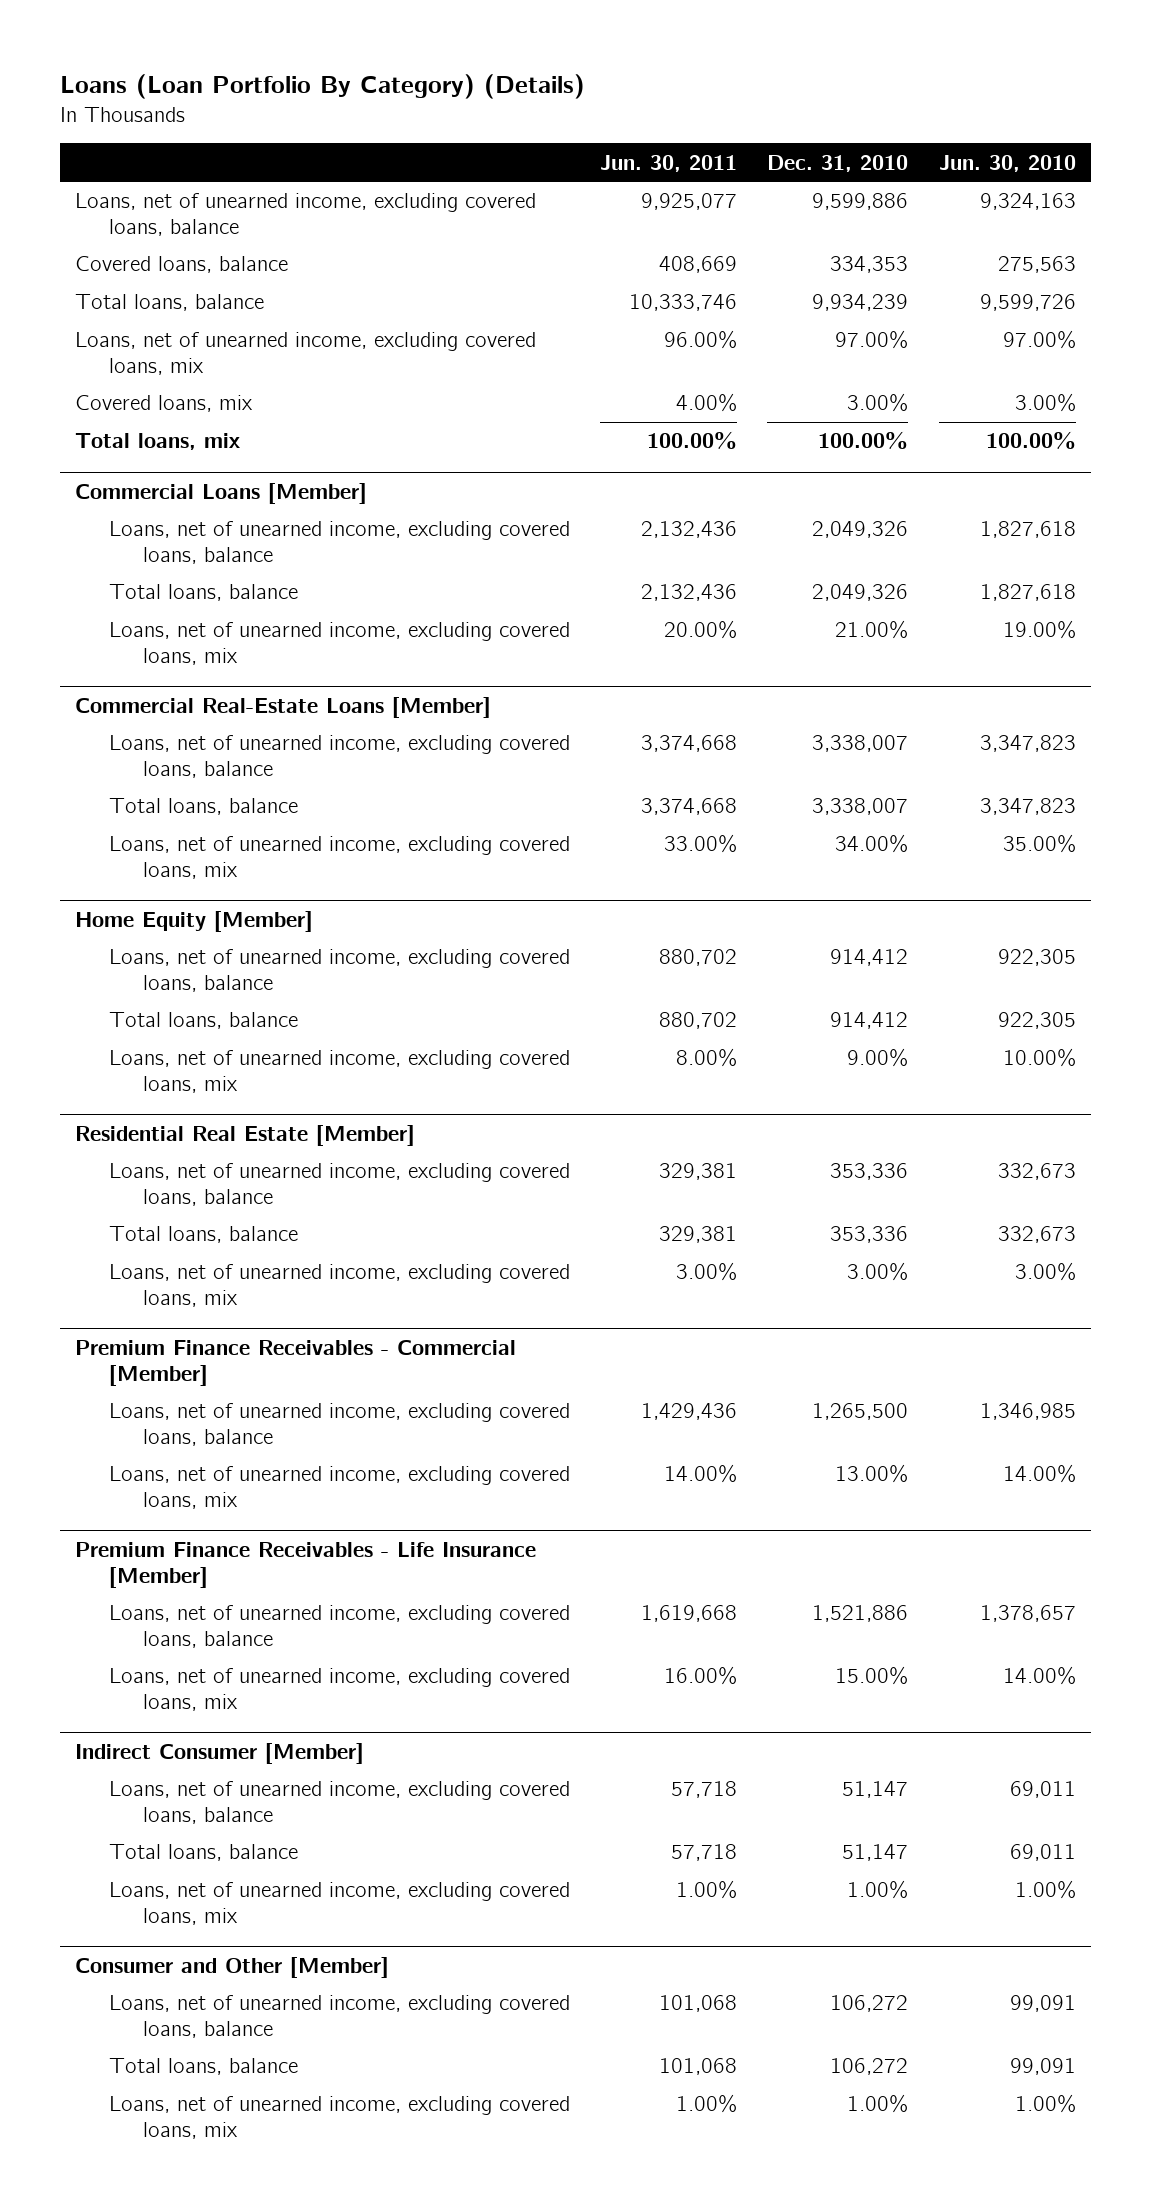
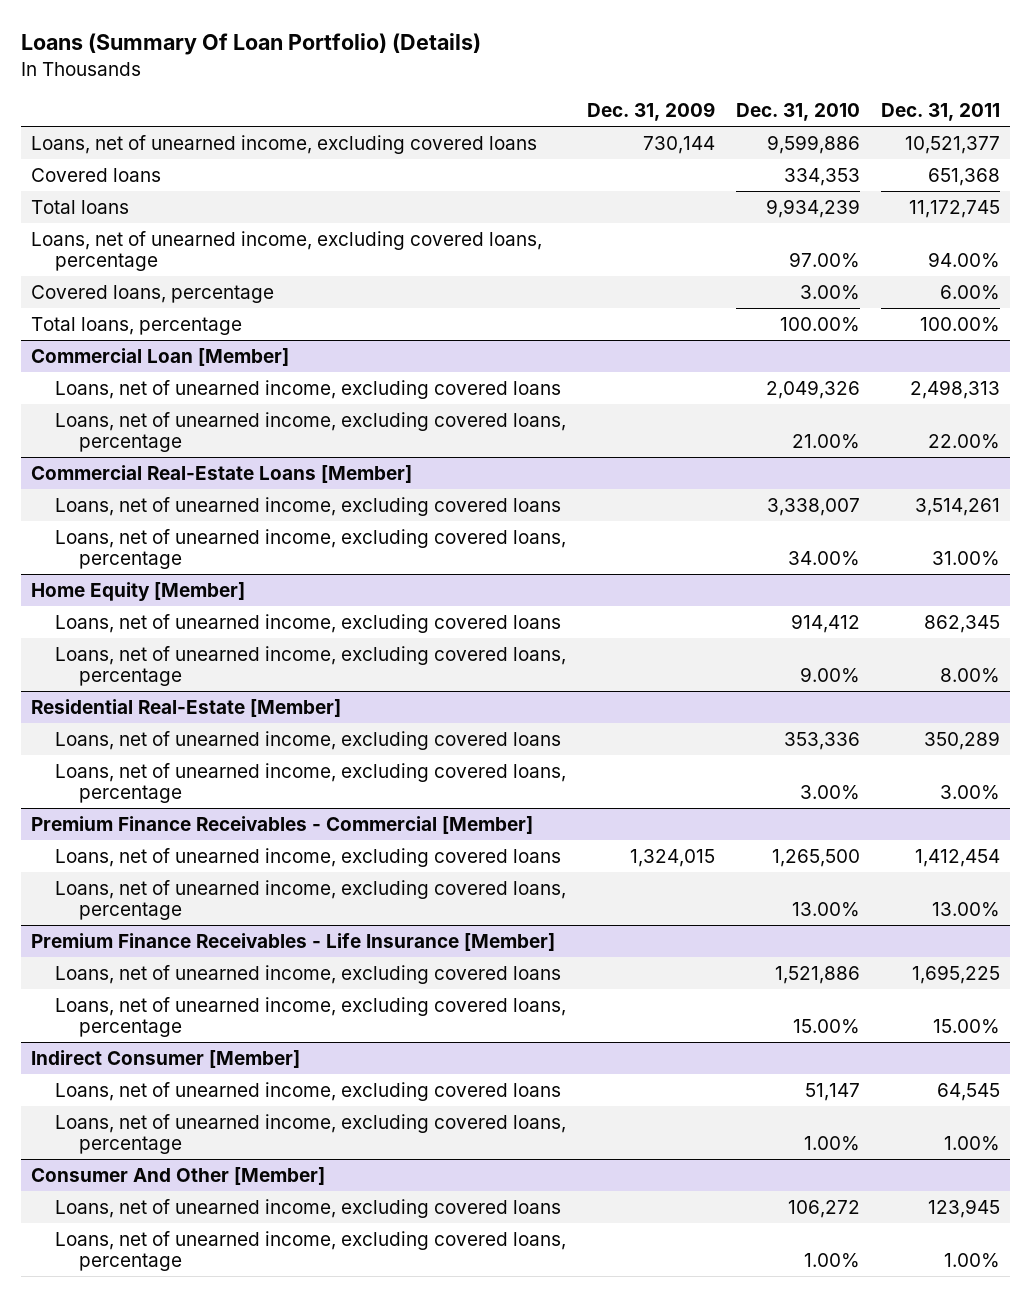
[59,74,585,100] Loans (Loan Portfolio By Category) (Details) -> [20,33,481,56] Loans (Summary Of Loan Portfolio) (Details)
[600,154,738,172] Jun. 30, 2011 -> none
[938,154,1076,172] Jun. 30, 2010 -> none
none -> [587,102,716,122] Dec. 31, 2009
none -> [880,103,1000,122] Dec. 31, 2011
[108,584,298,602] Total loans, balance -> none
[74,193,536,236] Loans, net of unearned income, excluding covered loans, balance -> [31,134,538,154] Loans, net of unearned income, excluding covered loans
[74,256,288,274] Covered loans, balance -> [31,167,162,182] Covered loans
[74,294,264,312] Total loans, balance -> [31,199,130,214] Total loans
[74,332,536,375] Loans, net of unearned income, excluding covered loans, mix -> [31,230,543,272] Loans, net of unearned income, excluding covered loans, percentage
[74,395,253,413] Covered loans, mix -> [31,284,275,303] Covered loans, percentage
[74,433,240,451] Total loans, mix -> [31,316,243,335] Total loans, percentage
[74,483,367,505] Commercial Loans [Member] -> [31,347,290,366] Commercial Loan [Member]
[108,521,570,564] Loans, net of unearned income, excluding covered loans, balance -> [55,379,562,399] Loans, net of unearned income, excluding covered loans
[108,622,570,665] Loans, net of unearned income, excluding covered loans, mix -> [55,411,567,453] Loans, net of unearned income, excluding covered loans, percentage
[108,798,298,816] Total loans, balance -> none
[108,735,570,778] Loans, net of unearned income, excluding covered loans, balance -> [55,496,562,516] Loans, net of unearned income, excluding covered loans
[108,836,570,879] Loans, net of unearned income, excluding covered loans, mix -> [55,528,567,570] Loans, net of unearned income, excluding covered loans, percentage
[108,1012,298,1030] Total loans, balance -> none
[108,1226,298,1244] Total loans, balance -> none
[108,949,570,992] Loans, net of unearned income, excluding covered loans, balance -> [55,613,562,633] Loans, net of unearned income, excluding covered loans
[108,1050,570,1093] Loans, net of unearned income, excluding covered loans, mix -> [55,645,567,687] Loans, net of unearned income, excluding covered loans, percentage
[74,1125,415,1147] Residential Real Estate [Member] -> [31,698,342,717] Residential Real-Estate [Member]
[108,1163,570,1206] Loans, net of unearned income, excluding covered loans, balance -> [55,730,562,750] Loans, net of unearned income, excluding covered loans
[108,1264,570,1307] Loans, net of unearned income, excluding covered loans, mix -> [55,762,567,804] Loans, net of unearned income, excluding covered loans, percentage
[108,1403,570,1446] Loans, net of unearned income, excluding covered loans, balance -> [55,847,562,867] Loans, net of unearned income, excluding covered loans
[108,1466,570,1509] Loans, net of unearned income, excluding covered loans, mix -> [55,879,567,921] Loans, net of unearned income, excluding covered loans, percentage
[108,1605,570,1648] Loans, net of unearned income, excluding covered loans, balance -> [55,964,562,984] Loans, net of unearned income, excluding covered loans
[108,1668,570,1711] Loans, net of unearned income, excluding covered loans, mix -> [55,996,567,1038] Loans, net of unearned income, excluding covered loans, percentage
[108,1844,298,1862] Total loans, balance -> none
[108,2058,298,2076] Total loans, balance -> none
[108,1781,570,1824] Loans, net of unearned income, excluding covered loans, balance -> [55,1081,562,1101] Loans, net of unearned income, excluding covered loans
[108,1882,570,1925] Loans, net of unearned income, excluding covered loans, mix -> [55,1113,567,1155] Loans, net of unearned income, excluding covered loans, percentage
[74,1957,389,1979] Consumer and Other [Member] -> [31,1166,326,1185] Consumer And Other [Member]
[108,1995,570,2038] Loans, net of unearned income, excluding covered loans, balance -> [55,1198,562,1218] Loans, net of unearned income, excluding covered loans
[108,2096,570,2139] Loans, net of unearned income, excluding covered loans, mix -> [55,1230,567,1272] Loans, net of unearned income, excluding covered loans, percentage

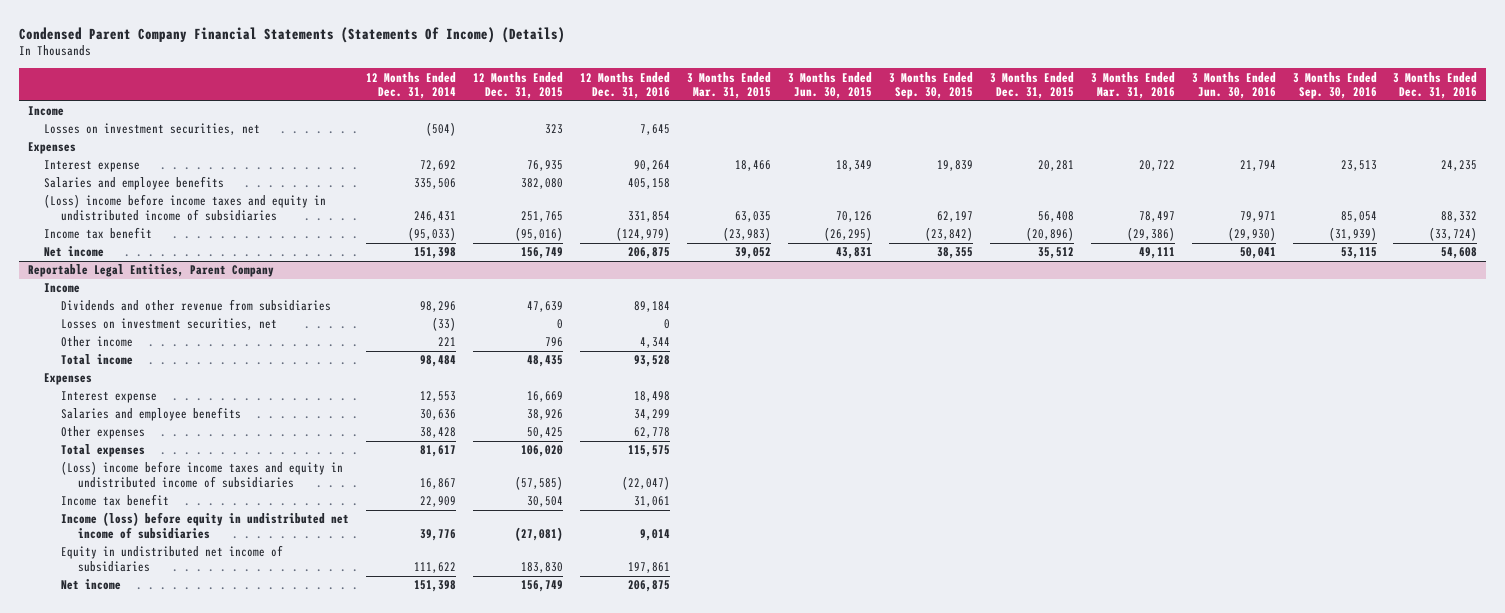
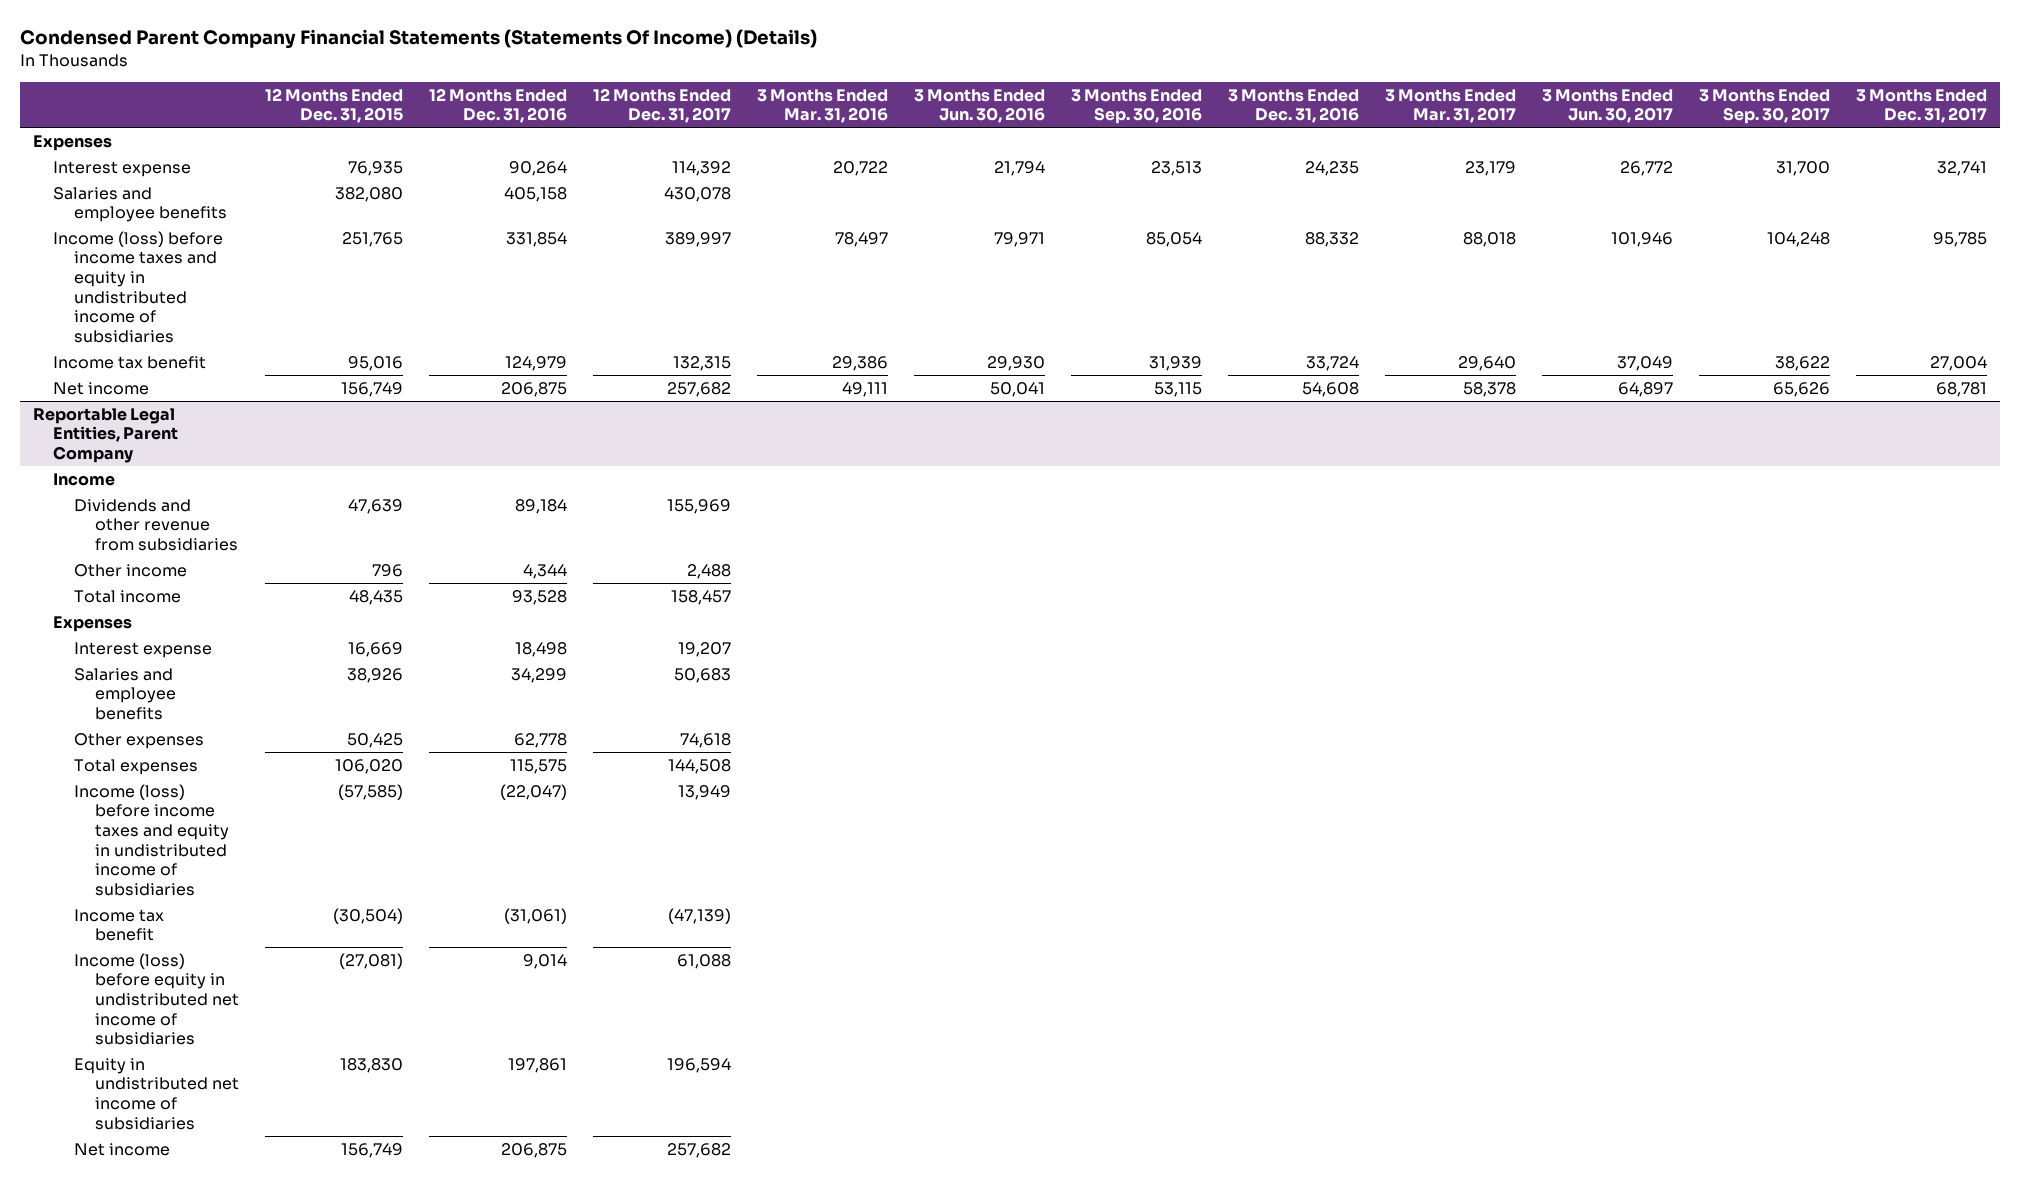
[366,71,457,100] 12 Months Ended Dec. 31, 2014 -> none
[686,71,771,100] 3 Months Ended Mar. 31, 2015 -> none
[787,71,872,100] 3 Months Ended Jun. 30, 2015 -> none
[888,71,973,100] 3 Months Ended Sep. 30, 2015 -> none
[989,71,1074,100] 3 Months Ended Dec. 31, 2015 -> none
none -> [593,87,732,124] 12 Months Ended Dec. 31, 2017
none -> [1385,88,1517,124] 3 Months Ended Mar. 31, 2017
none -> [1542,88,1674,124] 3 Months Ended Jun. 30, 2017
none -> [1699,88,1831,125] 3 Months Ended Sep. 30, 2017
none -> [1856,88,1988,124] 3 Months Ended Dec. 31, 2017
[27,106,64,117] Income -> none
[44,123,261,136] Losses on investment securities, net -> none
[44,194,327,222] (Loss) income before income taxes and equity in undistributed income of subsidiaries -> [53,230,224,343] Income (loss) before income taxes and equity in undistributed income of subsidiaries
[515,227,564,242] (95,016) -> [348,355,404,371] 95,016
[616,227,671,242] (124,979) -> [505,355,568,371] 124,979
[1126,227,1175,242] (29,386) -> [832,355,889,371] 29,386
[1227,227,1276,242] (29,930) -> [987,355,1046,371] 29,930
[1328,227,1377,242] (31,939) -> [1149,355,1203,371] 31,939
[1429,227,1478,242] (33,724) -> [1306,355,1360,371] 33,724
[61,318,278,331] Losses on investment securities, net -> none
[61,461,344,489] (Loss) income before income taxes and equity in undistributed income of subsidiaries -> [74,783,230,896] Income (loss) before income taxes and equity in undistributed income of subsidiaries
[527,496,564,508] 30,504 -> [333,907,404,924] (30,504)
[634,496,671,508] 31,061 -> [504,907,568,924] (31,061)

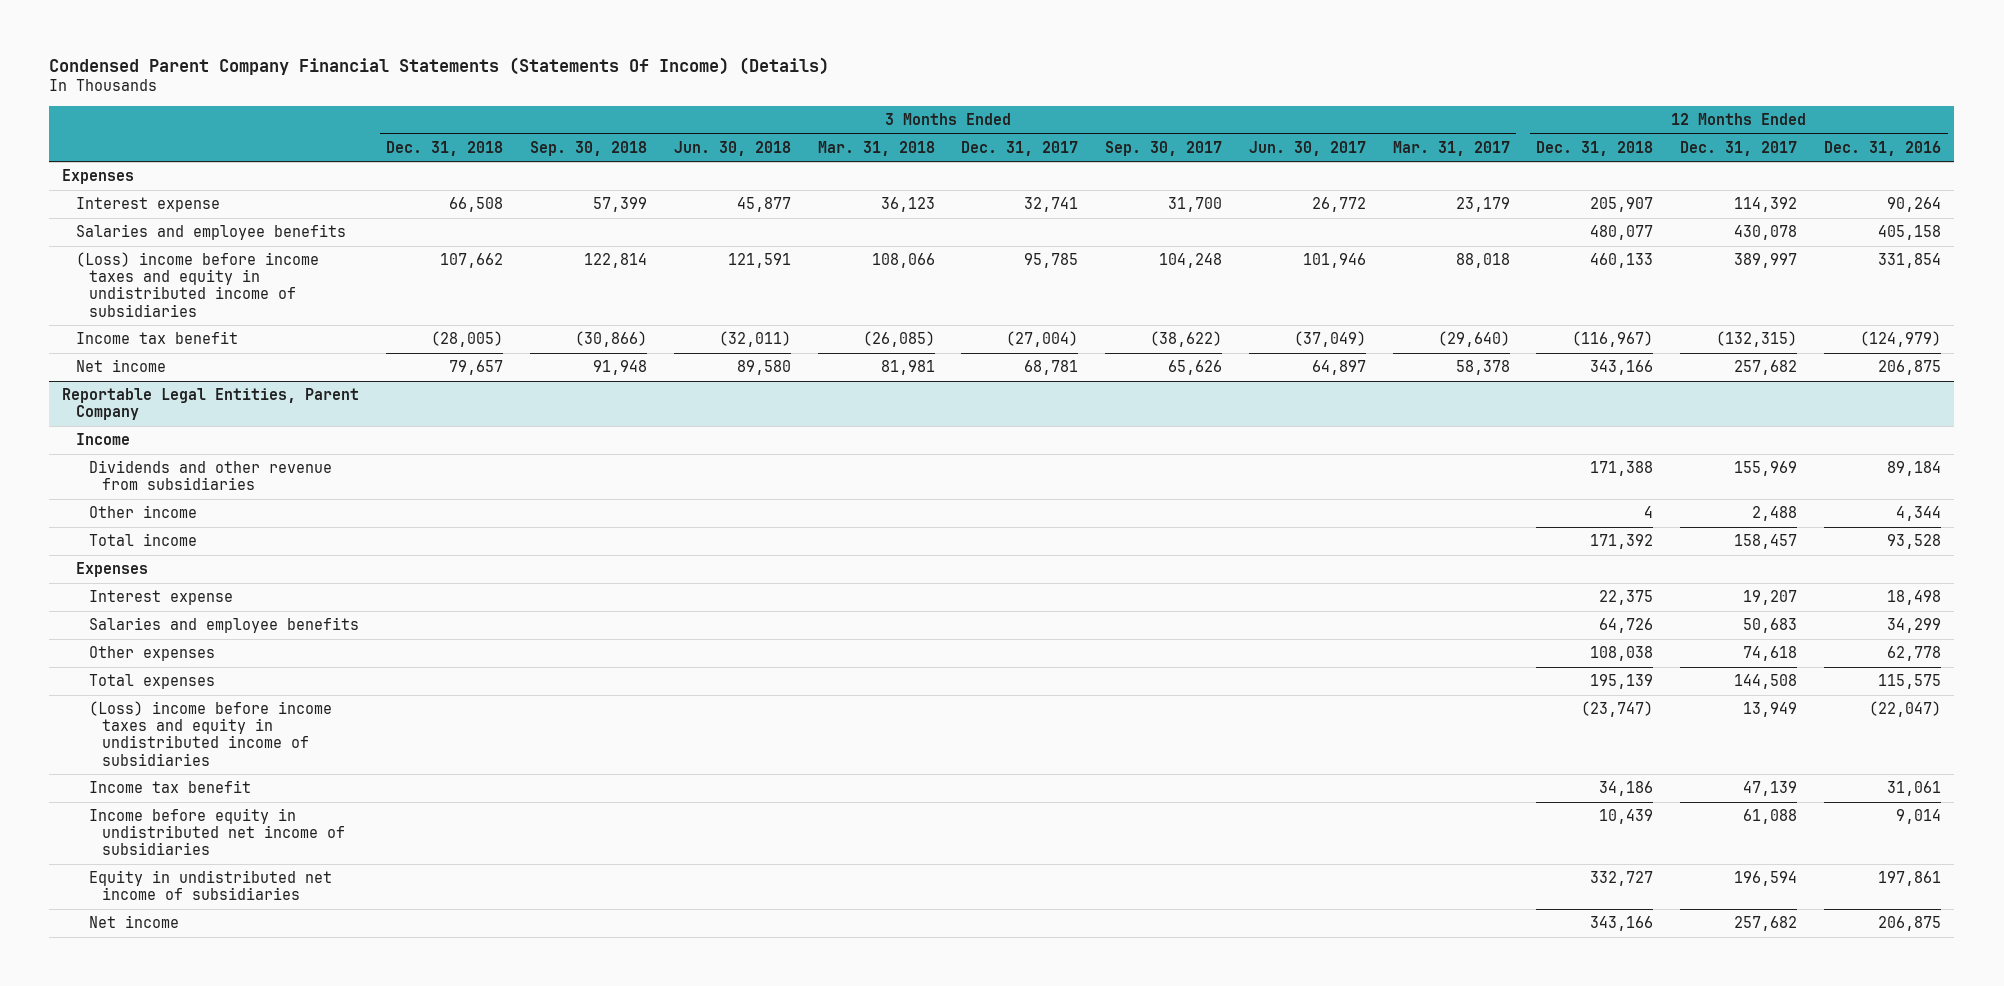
[265,87,404,124] 12 Months Ended Dec. 31, 2015 -> none
[757,88,889,124] 3 Months Ended Mar. 31, 2016 -> none
[914,88,1046,124] 3 Months Ended Jun. 30, 2016 -> none
[1071,88,1203,125] 3 Months Ended Sep. 30, 2016 -> none
[1228,88,1360,124] 3 Months Ended Dec. 31, 2016 -> none
none -> [386,140,504,156] Dec. 31, 2018
none -> [530,140,648,156] Sep. 30, 2018
none -> [673,140,791,156] Jun. 30, 2018
none -> [817,140,935,156] Mar. 31, 2018
none -> [1536,140,1654,156] Dec. 31, 2018
[53,230,224,343] Income (loss) before income taxes and equity in undistributed income of subsidiaries -> [75,252,319,317] (Loss) income before income taxes and equity in undistributed income of subsidiaries
[505,355,568,371] 124,979 -> [1860,331,1942,348] (124,979)
[673,355,732,371] 132,315 -> [1716,331,1798,348] (132,315)
[1458,355,1517,371] 29,640 -> [1437,331,1510,348] (29,640)
[1617,355,1674,371] 37,049 -> [1293,331,1366,348] (37,049)
[1775,355,1831,371] 38,622 -> [1150,331,1223,348] (38,622)
[1930,355,1988,371] 27,004 -> [1006,331,1079,348] (27,004)
[74,783,230,896] Income (loss) before income taxes and equity in undistributed income of subsidiaries -> [89,701,333,766] (Loss) income before income taxes and equity in undistributed income of subsidiaries
[504,907,568,924] (31,061) -> [1887,781,1942,797] 31,061
[668,907,732,924] (47,139) -> [1743,781,1798,797] 47,139
[74,952,240,1046] Income (loss) before equity in undistributed net income of subsidiaries -> [89,808,346,856] Income before equity in undistributed net income of subsidiaries

